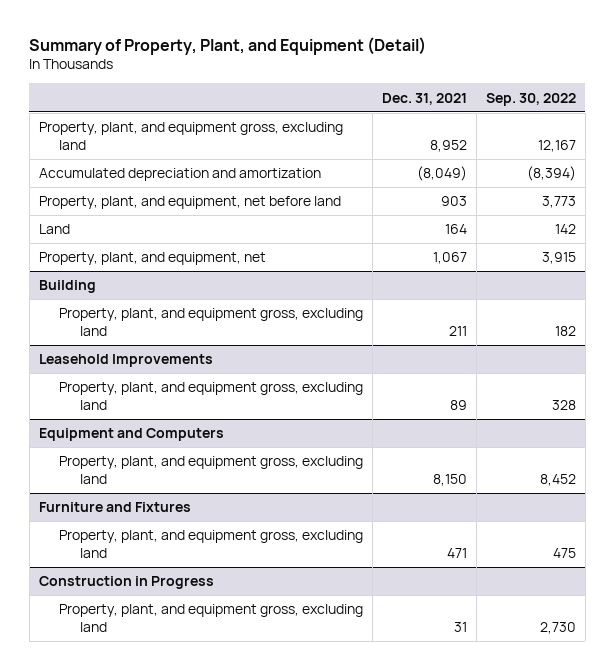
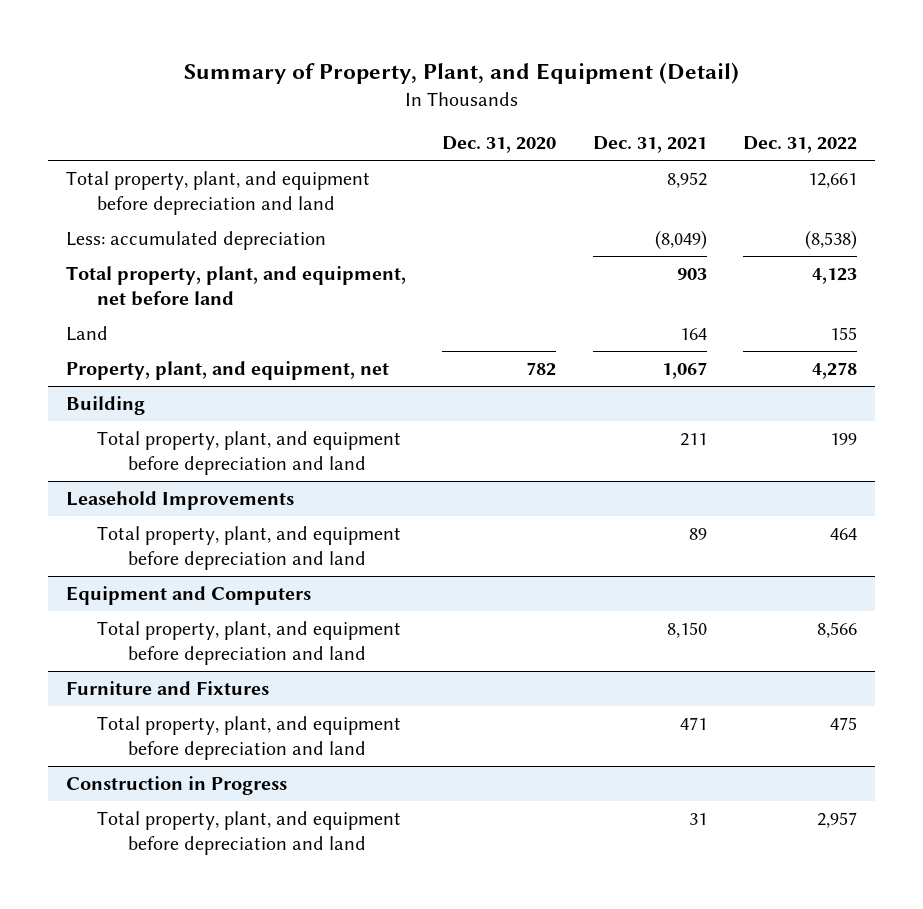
[485,92,576,106] Sep. 30, 2022 -> none
none -> [442,136,557,154] Dec. 31, 2020
none -> [743,136,858,154] Dec. 31, 2022
[38,122,343,151] Property, plant, and equipment gross, excluding land -> [66,170,371,216] Total property, plant, and equipment before depreciation and land
[38,168,321,182] Accumulated depreciation and amortization -> [66,230,327,250] Less: accumulated depreciation
[38,196,341,210] Property, plant, and equipment, net before land -> [66,265,407,307] Total property, plant, and equipment, net before land
[59,308,364,337] Property, plant, and equipment gross, excluding land -> [96,430,401,476] Total property, plant, and equipment before depreciation and land
[59,382,364,411] Property, plant, and equipment gross, excluding land -> [96,525,401,571] Total property, plant, and equipment before depreciation and land
[59,456,364,485] Property, plant, and equipment gross, excluding land -> [96,620,401,666] Total property, plant, and equipment before depreciation and land
[59,530,364,559] Property, plant, and equipment gross, excluding land -> [96,715,401,761] Total property, plant, and equipment before depreciation and land
[59,604,364,633] Property, plant, and equipment gross, excluding land -> [96,810,401,856] Total property, plant, and equipment before depreciation and land

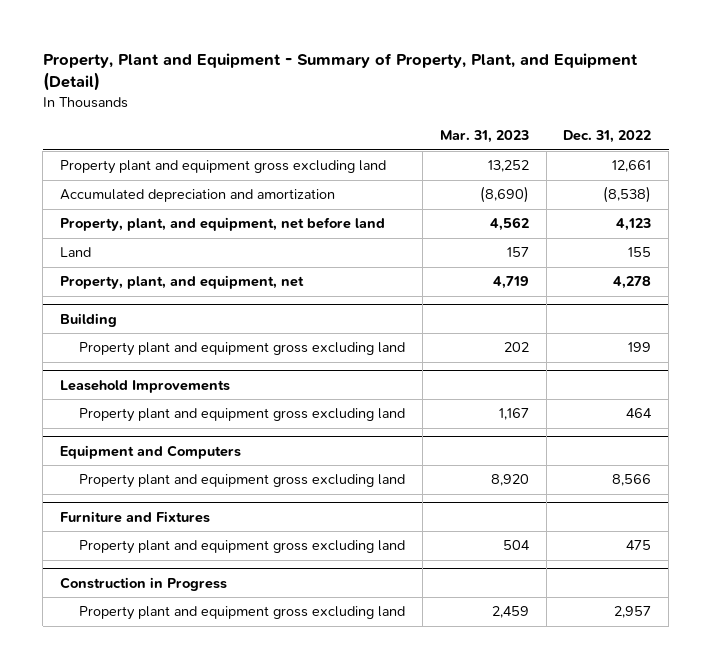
[183,61,739,84] Summary of Property, Plant, and Equipment (Detail) -> [42,53,638,92] Property, Plant and Equipment - Summary of Property, Plant, and Equipment (Detail)
[442,136,557,154] Dec. 31, 2020 -> none
[592,136,707,154] Dec. 31, 2021 -> none
none -> [439,130,529,144] Mar. 31, 2023
[66,170,371,216] Total property, plant, and equipment before depreciation and land -> [60,160,387,175] Property plant and equipment gross excluding land
[66,230,327,250] Less: accumulated depreciation -> [60,189,336,203] Accumulated depreciation and amortization
[66,265,407,307] Total property, plant, and equipment, net before land -> [60,217,386,232] Property, plant, and equipment, net before land
[96,430,401,476] Total property, plant, and equipment before depreciation and land -> [78,342,405,357] Property plant and equipment gross excluding land
[96,525,401,571] Total property, plant, and equipment before depreciation and land -> [78,408,405,423] Property plant and equipment gross excluding land
[96,620,401,666] Total property, plant, and equipment before depreciation and land -> [78,474,405,489] Property plant and equipment gross excluding land
[96,715,401,761] Total property, plant, and equipment before depreciation and land -> [78,540,405,555] Property plant and equipment gross excluding land
[96,810,401,856] Total property, plant, and equipment before depreciation and land -> [78,606,405,621] Property plant and equipment gross excluding land

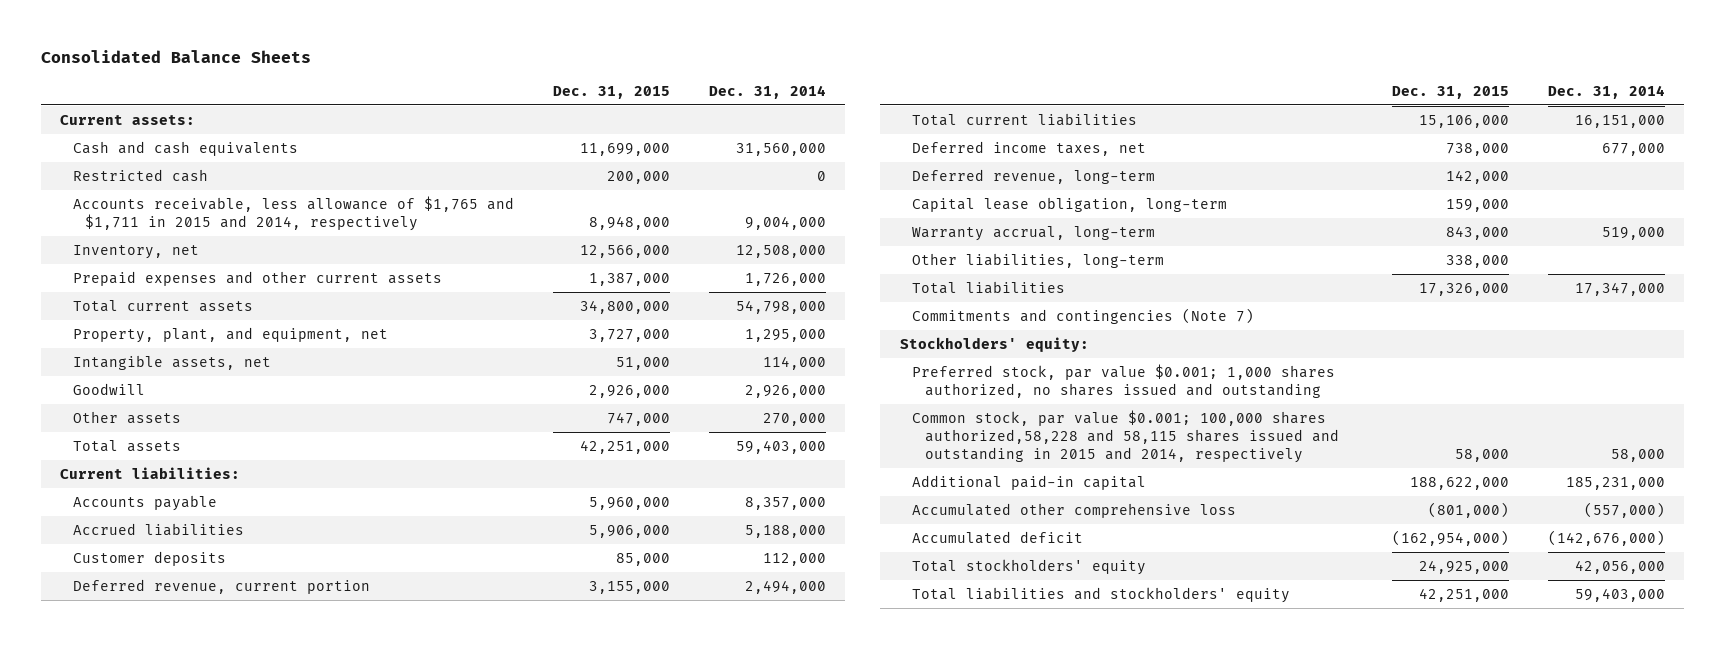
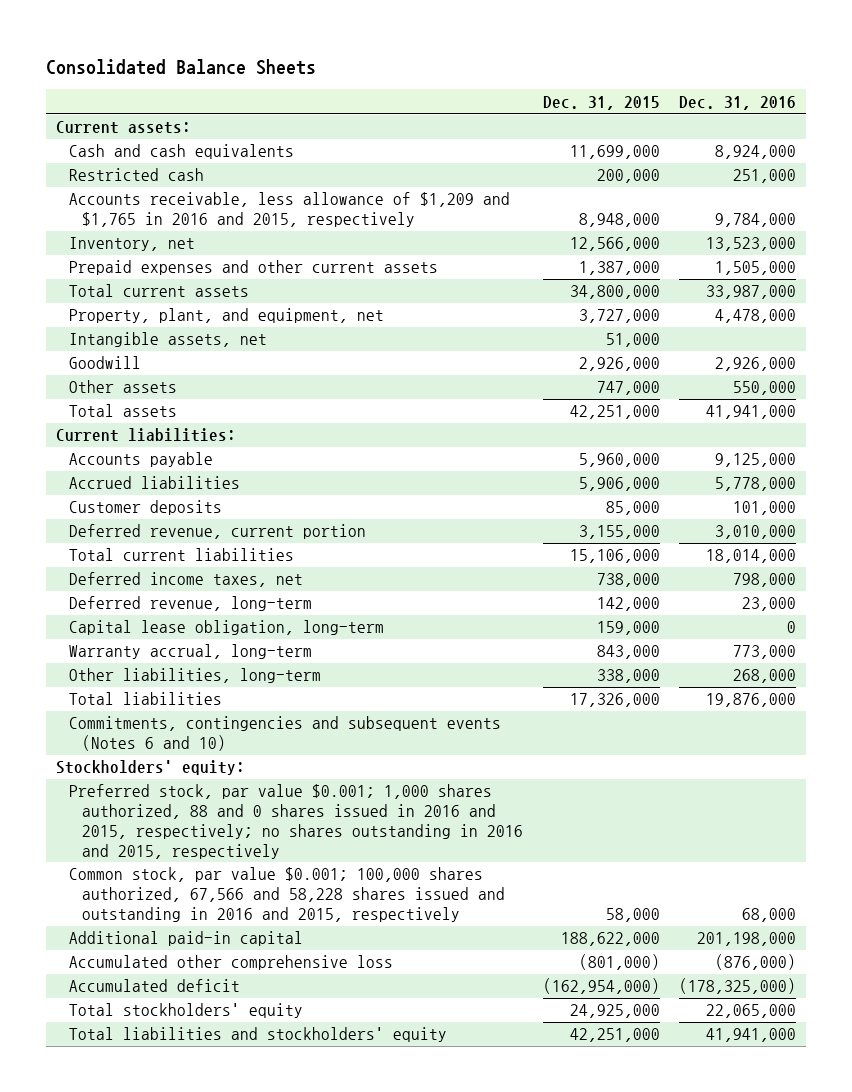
[708,84,826,99] Dec. 31, 2014 -> none
none -> [678,95,796,110] Dec. 31, 2016
[72,195,514,232] Accounts receivable, less allowance of $1,765 and $1,711 in 2015 and 2014, respectively -> [69,192,511,228] Accounts receivable, less allowance of $1,209 and $1,765 in 2016 and 2015, respectively
[912,307,1255,324] Commitments and contingencies (Note 7) -> [69,716,502,752] Commitments, contingencies and subsequent events (Notes 6 and 10)
[912,363,1336,399] Preferred stock, par value $0.001; 1,000 shares authorized, no shares issued and outstanding -> [69,784,524,859] Preferred stock, par value $0.001; 1,000 shares authorized, 88 and 0 shares issued in 2016 and 2015, respectively; no shares outstanding in 2016 and 2015, respectively
[912,409,1339,464] Common stock, par value $0.001; 100,000 shares authorized,58,228 and 58,115 shares issued and outstanding in 2015 and 2014, respectively -> [69,867,506,923] Common stock, par value $0.001; 100,000 shares authorized, 67,566 and 58,228 shares issued and outstanding in 2016 and 2015, respectively

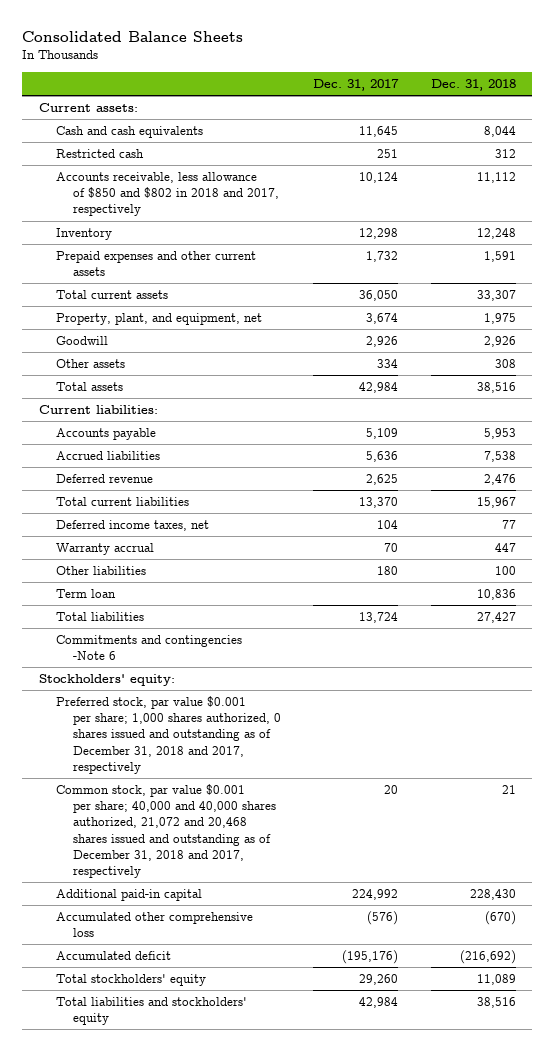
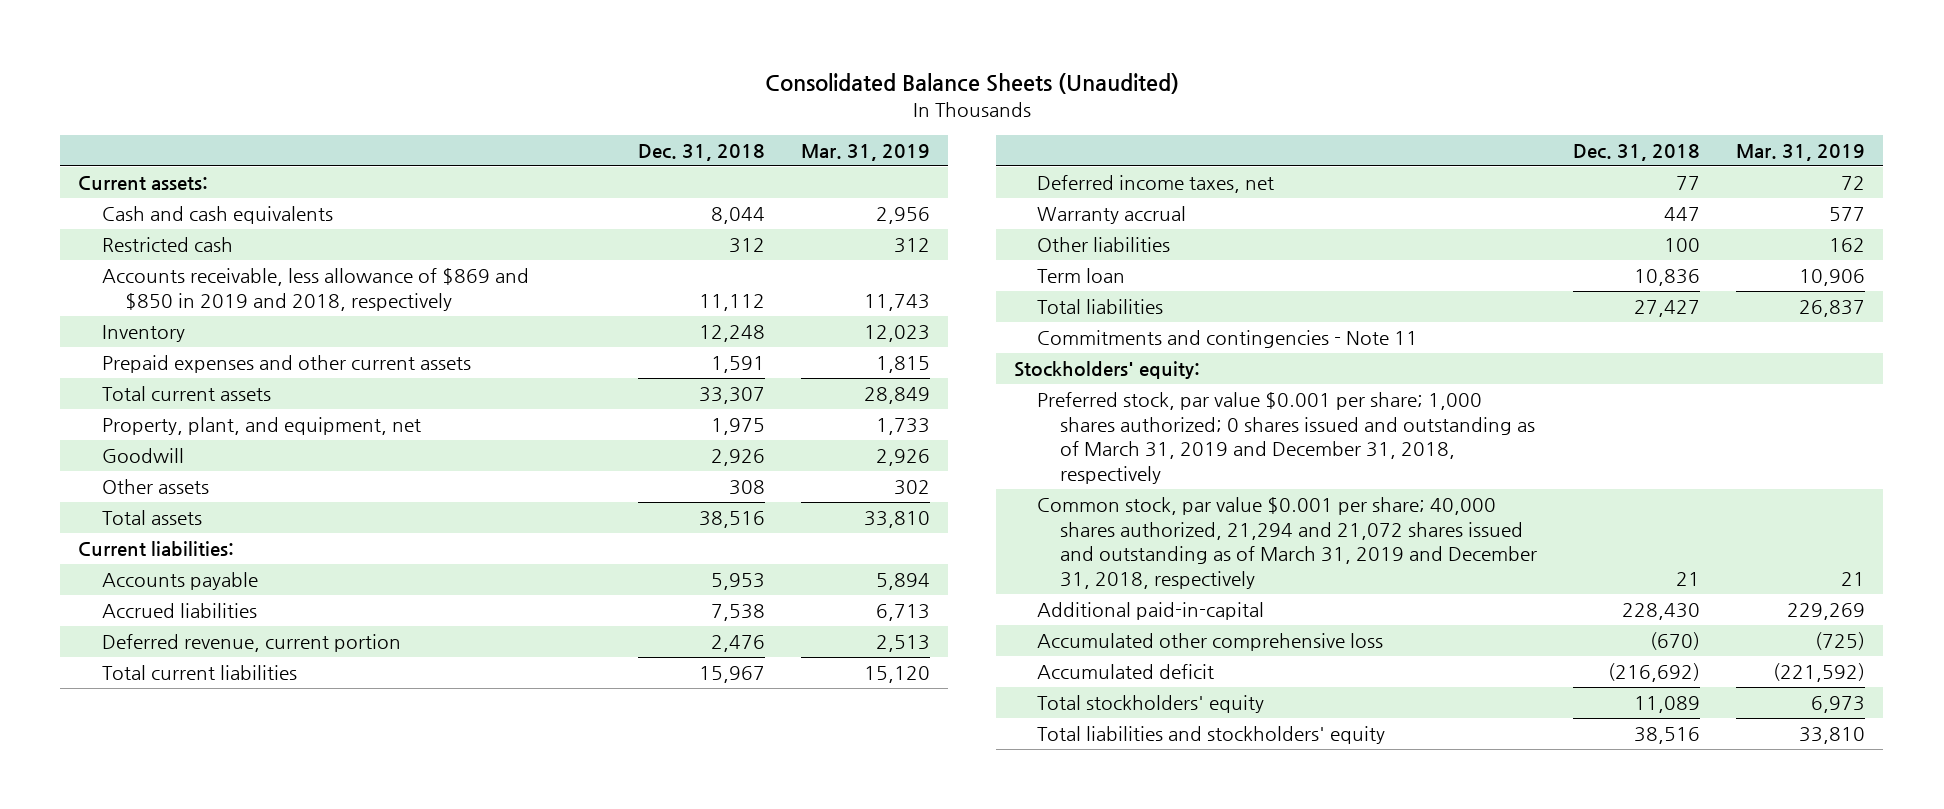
[22,31,244,43] Consolidated Balance Sheets -> [764,72,1179,94] Consolidated Balance Sheets (Unaudited)
[313,79,400,92] Dec. 31, 2017 -> none
none -> [801,143,931,161] Mar. 31, 2019
[55,171,279,217] Accounts receivable, less allowance of $850 and $802 in 2018 and 2017, respectively -> [101,268,529,311] Accounts receivable, less allowance of $869 and $850 in 2019 and 2018, respectively
[55,473,153,483] Deferred revenue -> [101,634,401,653] Deferred revenue, current portion
[55,634,242,661] Commitments and contingencies -Note 6 -> [1036,330,1418,349] Commitments and contingencies - Note 11
[55,695,281,775] Preferred stock, par value $0.001 per share; 1,000 shares authorized, 0 shares issued and outstanding as of December 31, 2018 and 2017, respectively -> [1036,392,1536,485] Preferred stock, par value $0.001 per share; 1,000 shares authorized; 0 shares issued and outstanding as of March 31, 2019 and December 31, 2018, respectively
[55,783,276,879] Common stock, par value $0.001 per share; 40,000 and 40,000 shares authorized, 21,072 and 20,468 shares issued and outstanding as of December 31, 2018 and 2017, respectively -> [1036,497,1538,590] Common stock, par value $0.001 per share; 40,000 shares authorized, 21,294 and 21,072 shares issued and outstanding as of March 31, 2019 and December 31, 2018, respectively
[55,888,202,901] Additional paid-in capital -> [1036,602,1264,621] Additional paid-in-capital

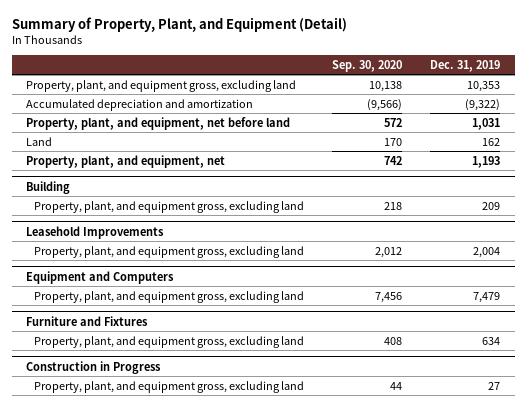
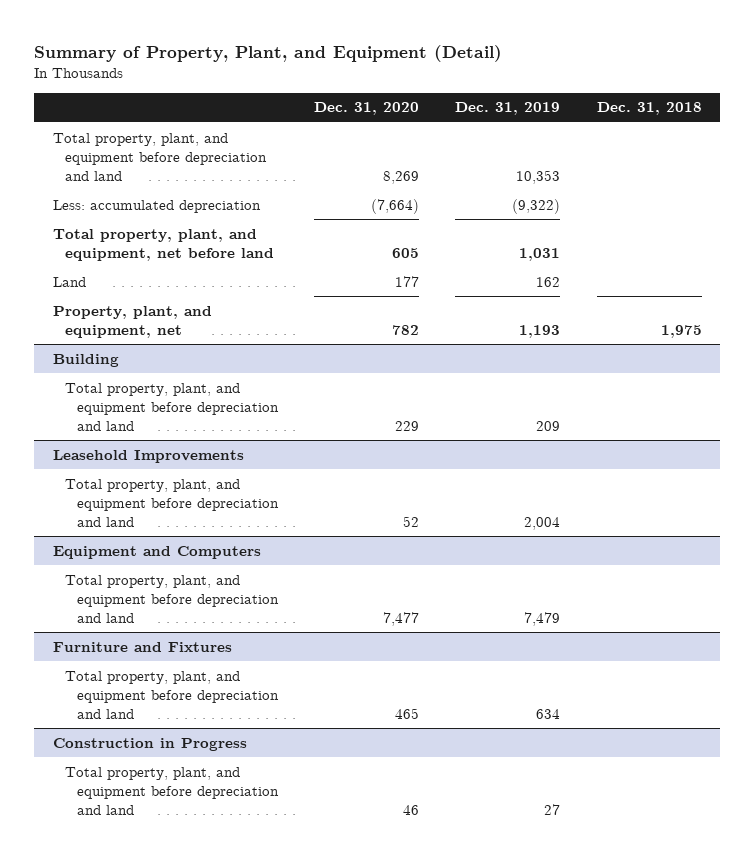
[332,59,403,72] Sep. 30, 2020 -> none
none -> [314,102,420,116] Dec. 31, 2020
none -> [596,102,702,116] Dec. 31, 2018
[25,79,296,92] Property, plant, and equipment gross, excluding land -> [52,132,267,181] Total property, plant, and equipment before depreciation and land
[25,98,253,111] Accumulated depreciation and amortization -> [52,199,261,213] Less: accumulated depreciation
[25,116,290,130] Property, plant, and equipment, net before land -> [52,228,274,261] Total property, plant, and equipment, net before land
[34,200,305,213] Property, plant, and equipment gross, excluding land -> [64,382,280,431] Total property, plant, and equipment before depreciation and land
[34,245,305,258] Property, plant, and equipment gross, excluding land -> [64,478,280,527] Total property, plant, and equipment before depreciation and land
[34,290,305,303] Property, plant, and equipment gross, excluding land -> [64,574,280,623] Total property, plant, and equipment before depreciation and land
[34,335,305,348] Property, plant, and equipment gross, excluding land -> [64,670,280,719] Total property, plant, and equipment before depreciation and land
[34,380,305,393] Property, plant, and equipment gross, excluding land -> [64,766,280,815] Total property, plant, and equipment before depreciation and land

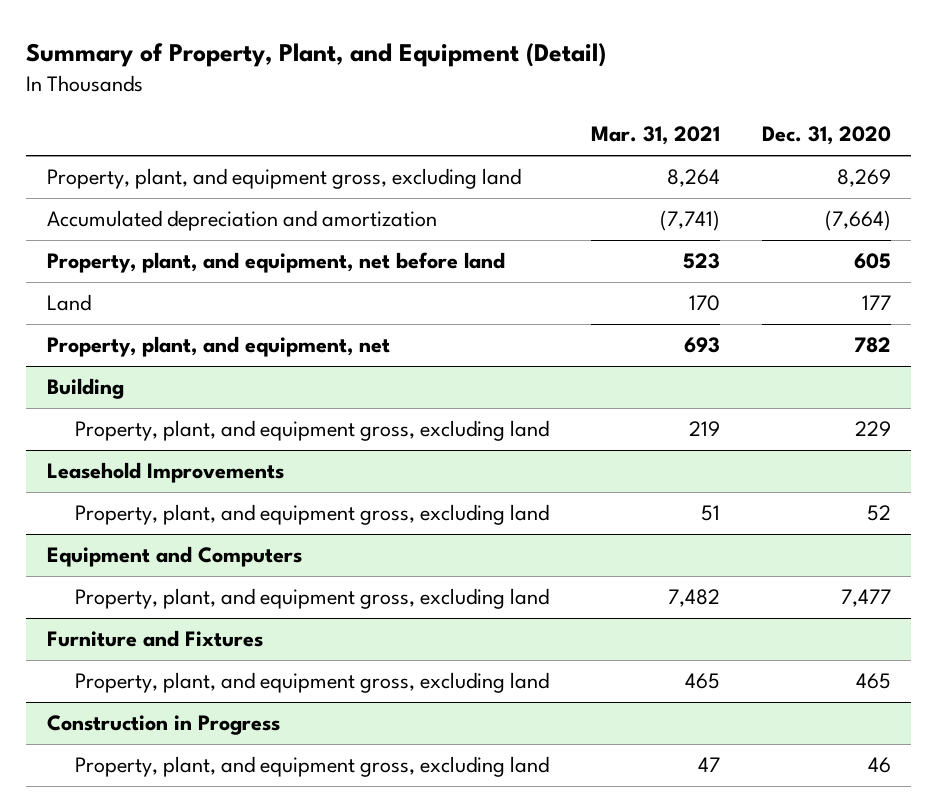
[455,102,561,116] Dec. 31, 2019 -> none
[596,102,702,116] Dec. 31, 2018 -> none
none -> [590,126,720,146] Mar. 31, 2021
[52,132,267,181] Total property, plant, and equipment before depreciation and land -> [47,168,522,190] Property, plant, and equipment gross, excluding land
[52,199,261,213] Less: accumulated depreciation -> [47,210,438,232] Accumulated depreciation and amortization
[52,228,274,261] Total property, plant, and equipment, net before land -> [47,252,506,274] Property, plant, and equipment, net before land
[64,382,280,431] Total property, plant, and equipment before depreciation and land -> [75,420,550,442] Property, plant, and equipment gross, excluding land
[64,478,280,527] Total property, plant, and equipment before depreciation and land -> [75,504,550,526] Property, plant, and equipment gross, excluding land
[64,574,280,623] Total property, plant, and equipment before depreciation and land -> [75,588,550,610] Property, plant, and equipment gross, excluding land
[64,670,280,719] Total property, plant, and equipment before depreciation and land -> [75,672,550,694] Property, plant, and equipment gross, excluding land
[64,766,280,815] Total property, plant, and equipment before depreciation and land -> [75,756,550,778] Property, plant, and equipment gross, excluding land

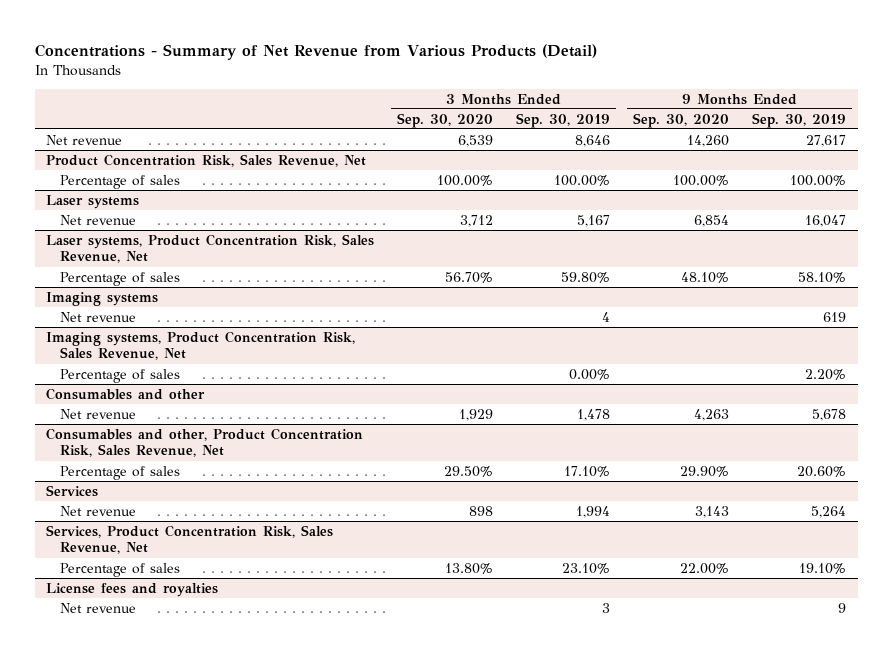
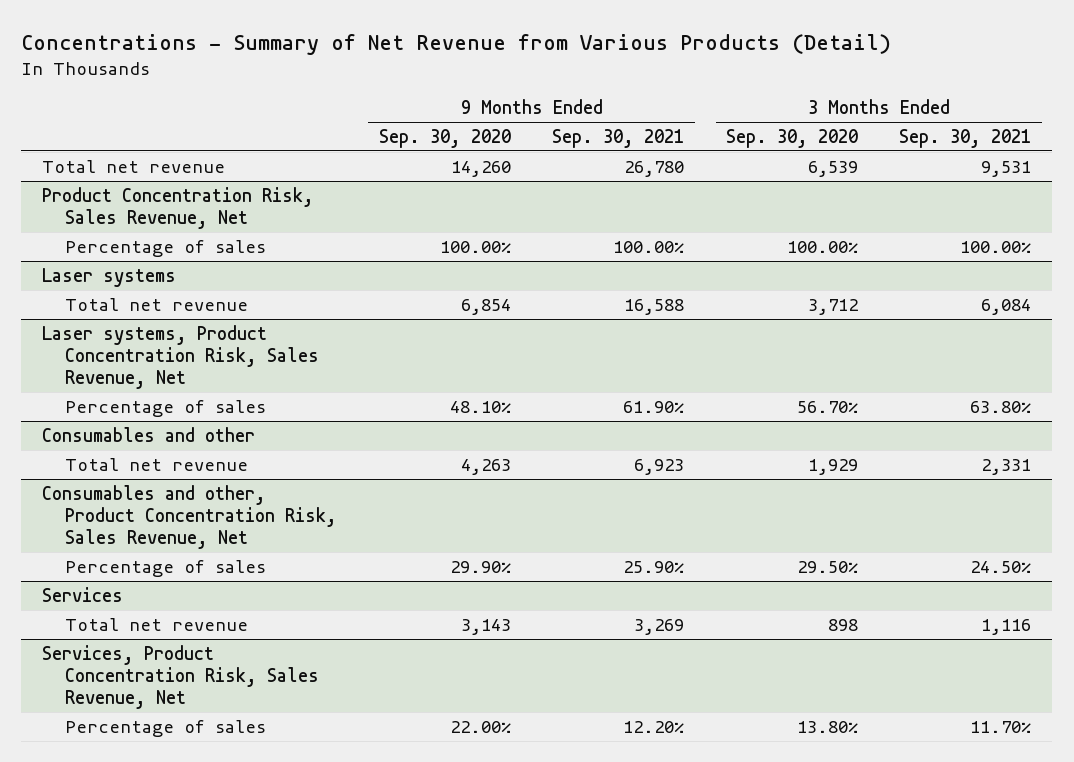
[516,112,611,128] Sep. 30, 2019 -> none
[752,112,847,128] Sep. 30, 2019 -> none
none -> [552,129,685,149] Sep. 30, 2021
none -> [899,129,1032,149] Sep. 30, 2021
[46,134,123,145] Net revenue -> [42,159,226,173] Total net revenue
[60,214,137,225] Net revenue -> [65,297,249,311] Total net revenue
[46,291,159,306] Imaging systems -> none
[60,311,137,322] Net revenue -> none
[46,330,356,361] Imaging systems, Product Concentration Risk, Sales Revenue, Net -> none
[60,368,181,383] Percentage of sales -> none
[60,408,137,419] Net revenue -> [65,457,249,471] Total net revenue
[60,505,137,516] Net revenue -> [65,617,249,631] Total net revenue
[46,582,219,597] License fees and royalties -> none
[60,602,137,613] Net revenue -> none

